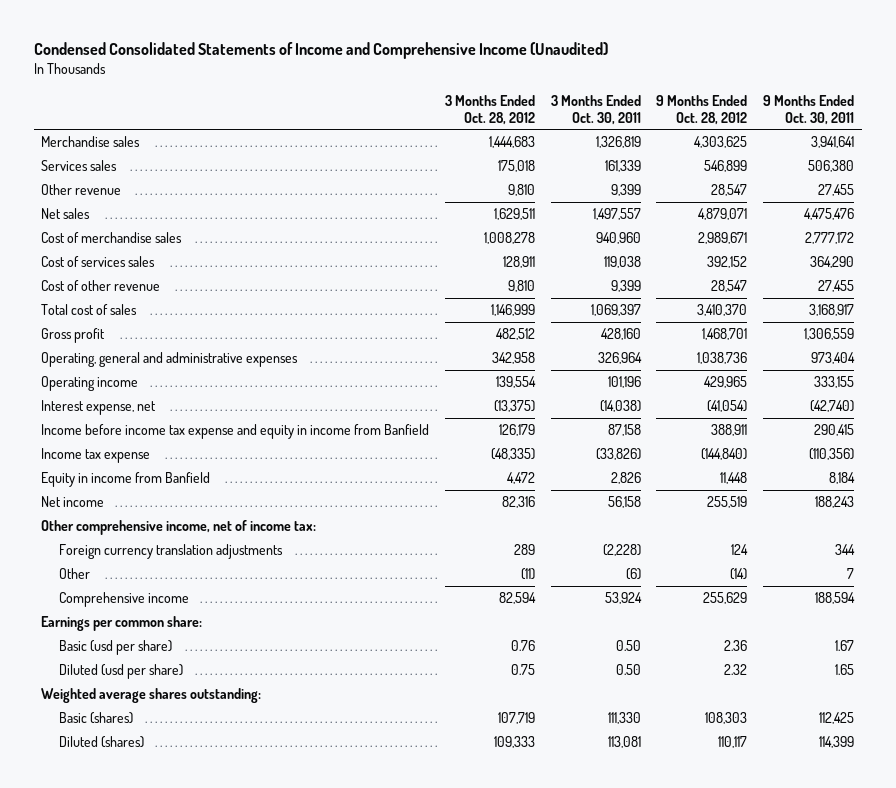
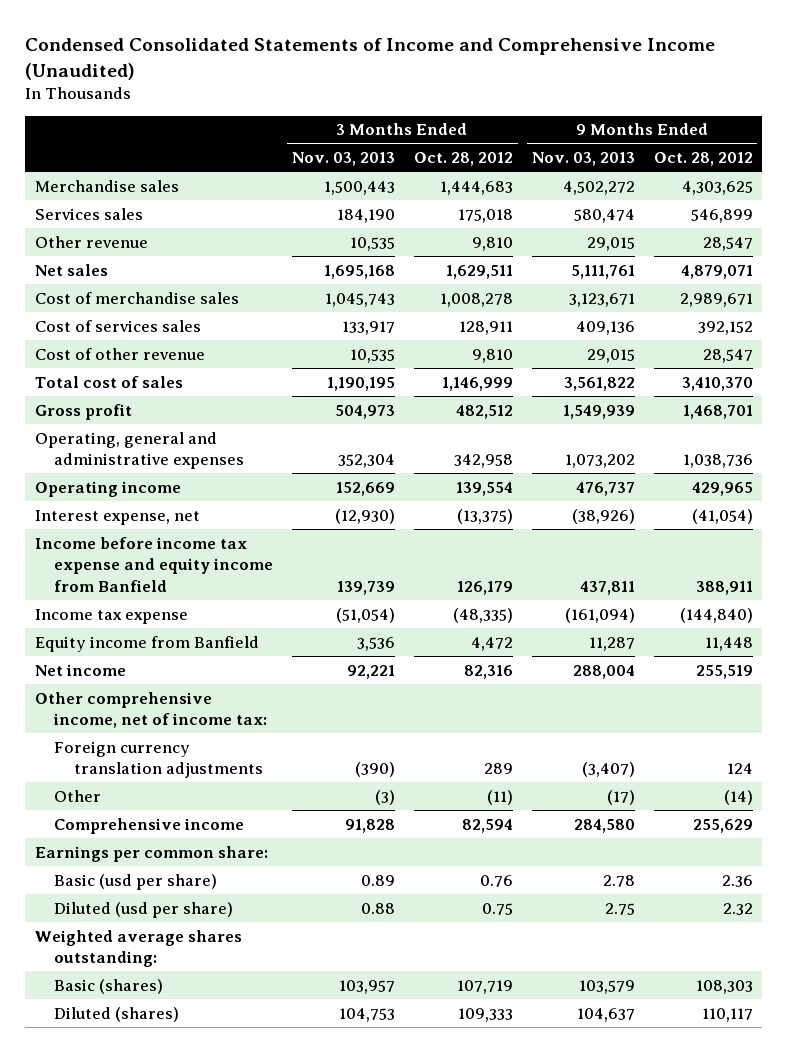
[550,94,641,125] 3 Months Ended Oct. 30, 2011 -> none
[763,94,855,125] 9 Months Ended Oct. 30, 2011 -> none
none -> [292,152,396,167] Nov. 03, 2013
none -> [531,152,635,167] Nov. 03, 2013
[41,424,430,440] Income before income tax expense and equity in income from Banfield -> [34,536,274,592] Income before income tax expense and equity income from Banfield
[41,472,211,488] Equity in income from Banfield -> [34,635,259,652] Equity income from Banfield

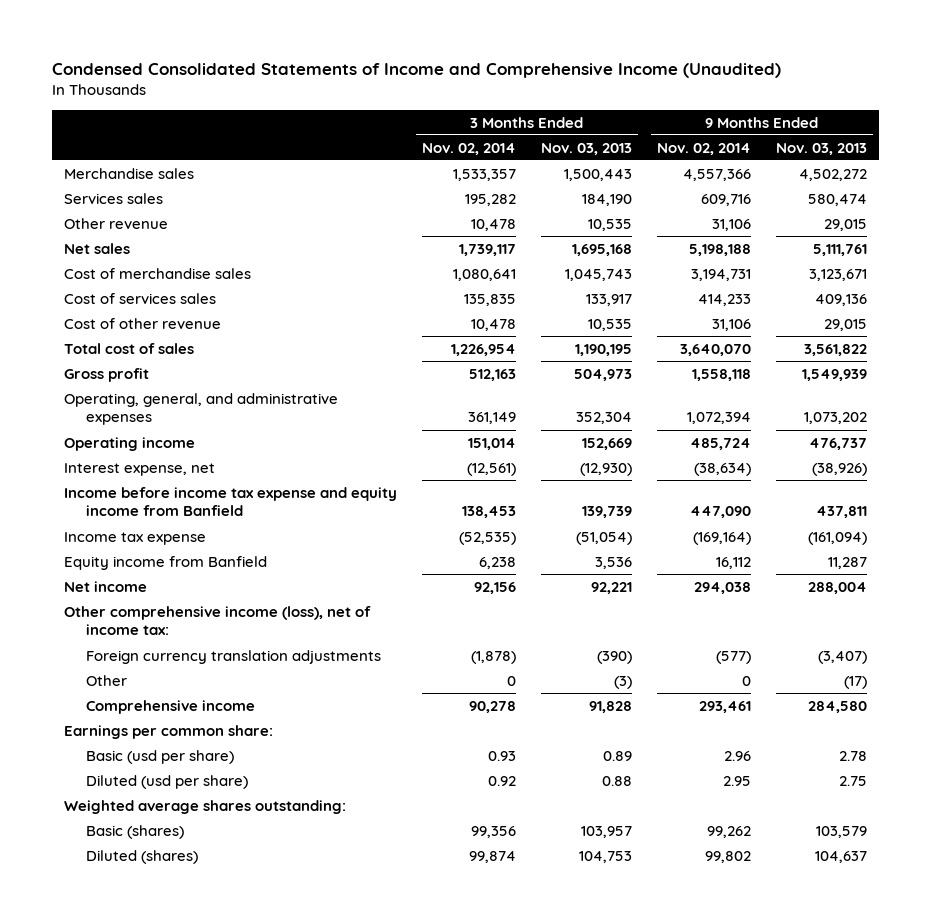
[413,152,513,167] Oct. 28, 2012 -> none
[653,152,753,167] Oct. 28, 2012 -> none
none -> [422,142,517,155] Nov. 02, 2014
none -> [656,142,751,155] Nov. 02, 2014
[34,431,245,470] Operating, general and administrative expenses -> [64,392,339,426] Operating, general, and administrative expenses
[34,691,268,729] Other comprehensive income, net of income tax: -> [64,605,372,636] Other comprehensive income (loss), net of income tax:

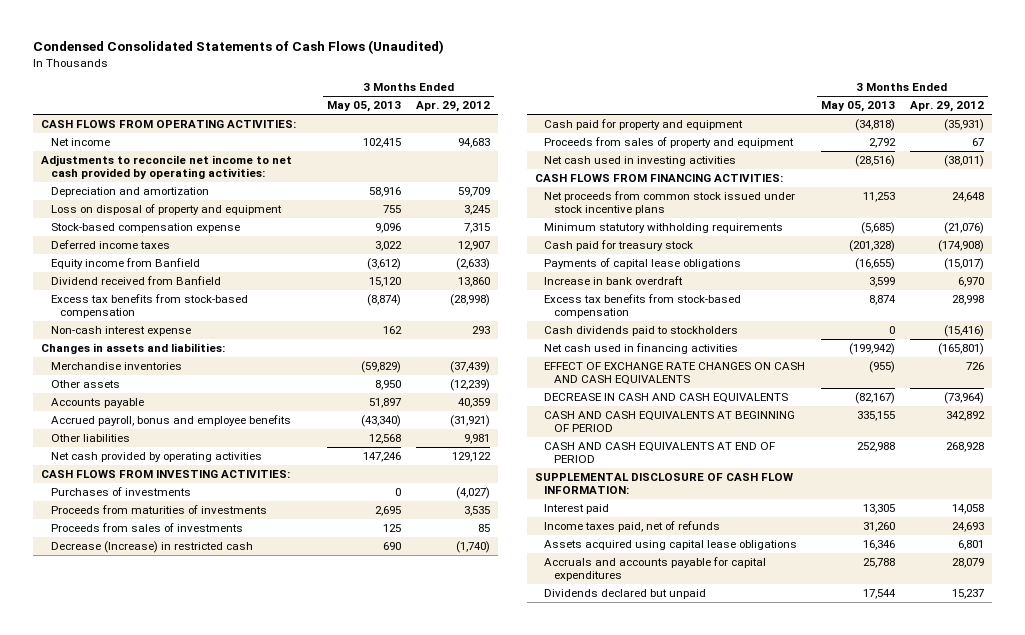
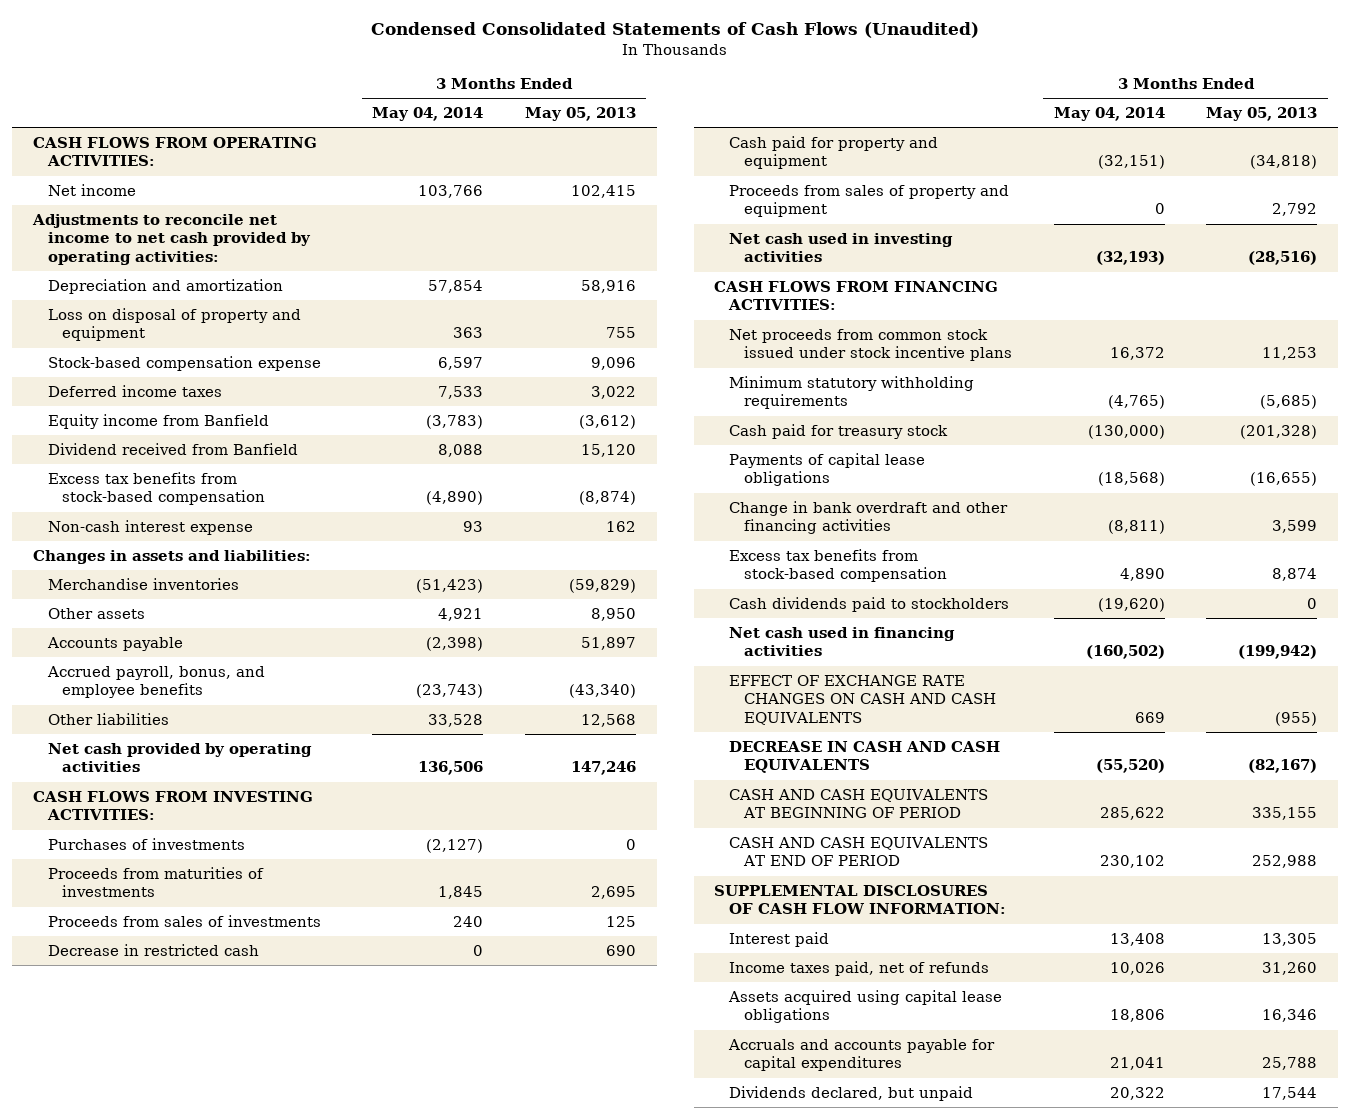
[416,101,491,113] Apr. 29, 2012 -> none
none -> [372,107,484,122] May 04, 2014
[50,415,291,427] Accrued payroll, bonus and employee benefits -> [46,665,265,699] Accrued payroll, bonus, and employee benefits
[50,541,253,554] Decrease (Increase) in restricted cash -> [47,943,259,956] Decrease in restricted cash
[544,276,684,286] Increase in bank overdraft -> [729,500,1009,535] Change in bank overdraft and other financing activities
[534,473,793,495] SUPPLEMENTAL DISCLOSURE OF CASH FLOW INFORMATION: -> [714,884,1007,915] SUPPLEMENTAL DISCLOSURES OF CASH FLOW INFORMATION:
[544,589,707,600] Dividends declared but unpaid -> [729,1085,974,1101] Dividends declared, but unpaid

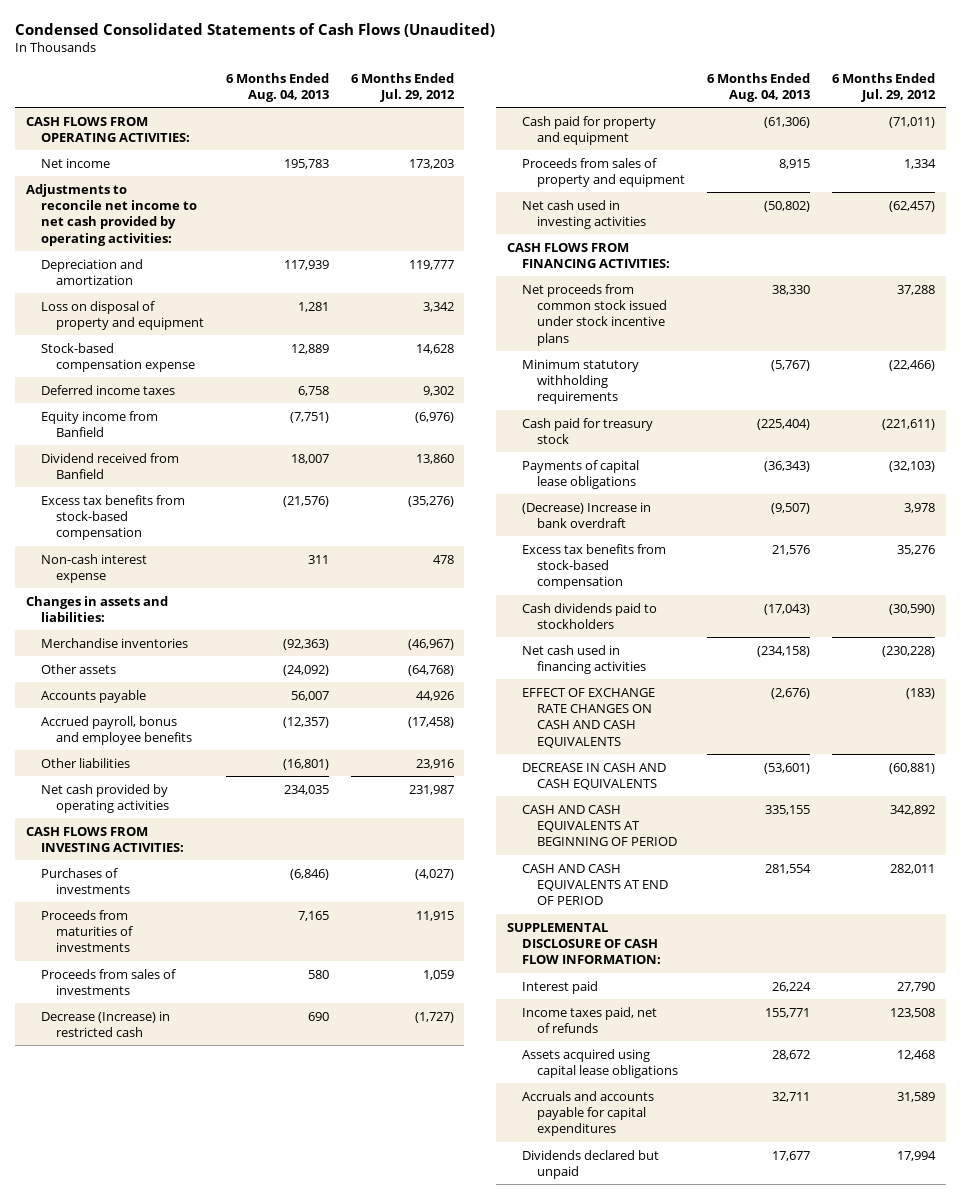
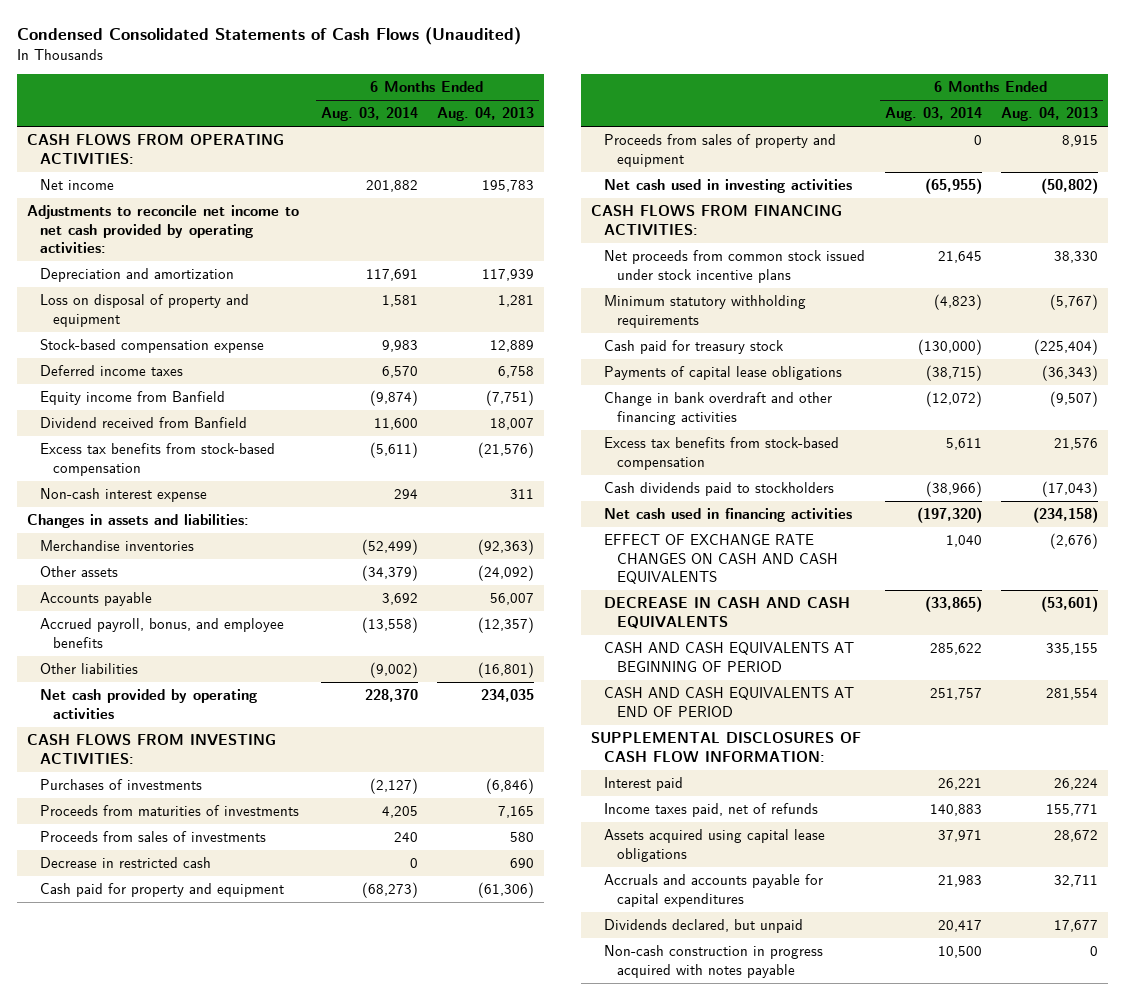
[350,72,455,102] 6 Months Ended Jul. 29, 2012 -> none
none -> [320,107,418,122] Aug. 03, 2014
[40,715,192,745] Accrued payroll, bonus and employee benefits -> [39,618,284,648] Accrued payroll, bonus, and employee benefits
[40,1010,170,1037] Decrease (Increase) in restricted cash -> [39,857,211,869] Decrease in restricted cash
[522,501,652,528] (Decrease) Increase in bank overdraft -> [603,392,832,425] Change in bank overdraft and other financing activities
[507,922,662,965] SUPPLEMENTAL DISCLOSURE OF CASH FLOW INFORMATION: -> [590,732,861,762] SUPPLEMENTAL DISCLOSURES OF CASH FLOW INFORMATION:
[522,1149,660,1179] Dividends declared but unpaid -> [603,919,803,934] Dividends declared, but unpaid
none -> [603,945,823,978] Non-cash construction in progress acquired with notes payable

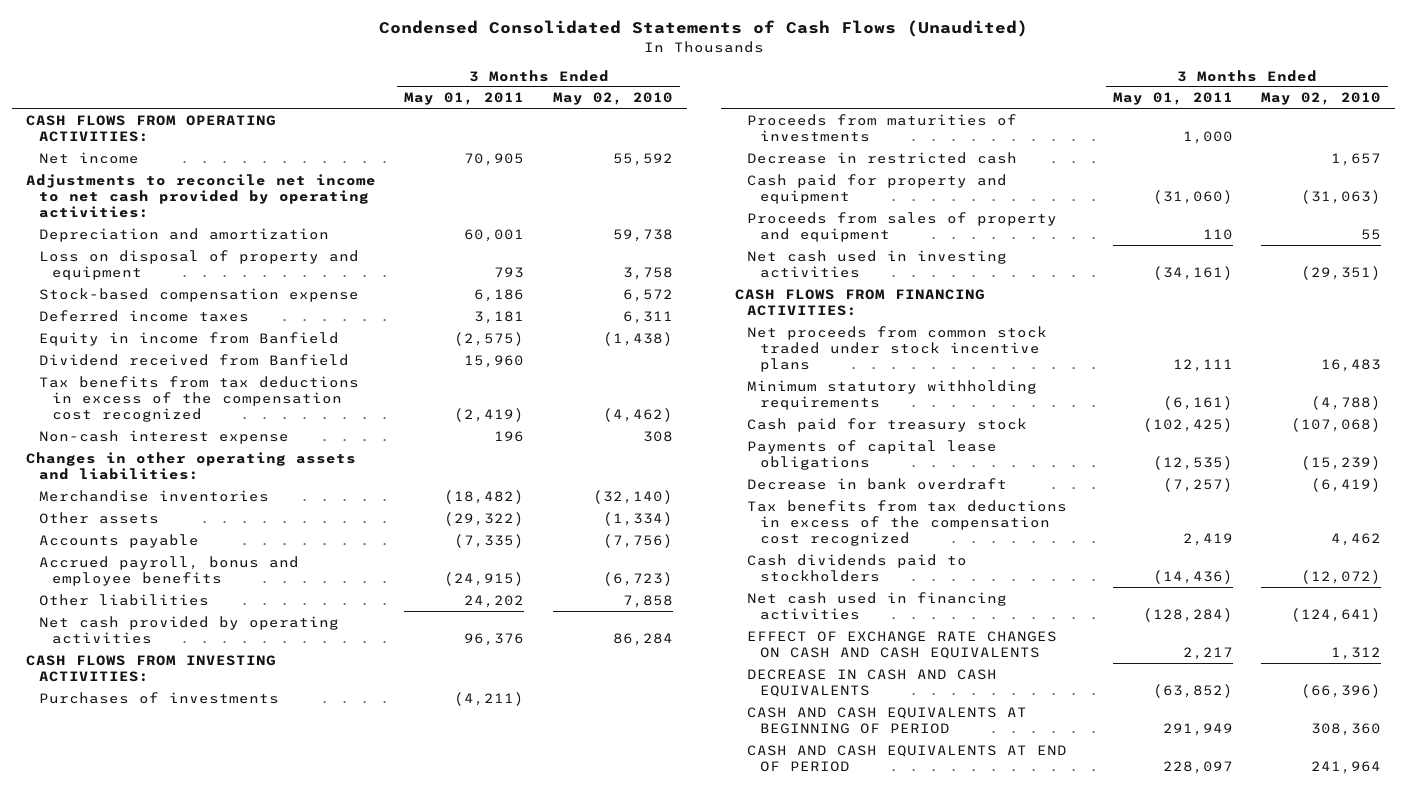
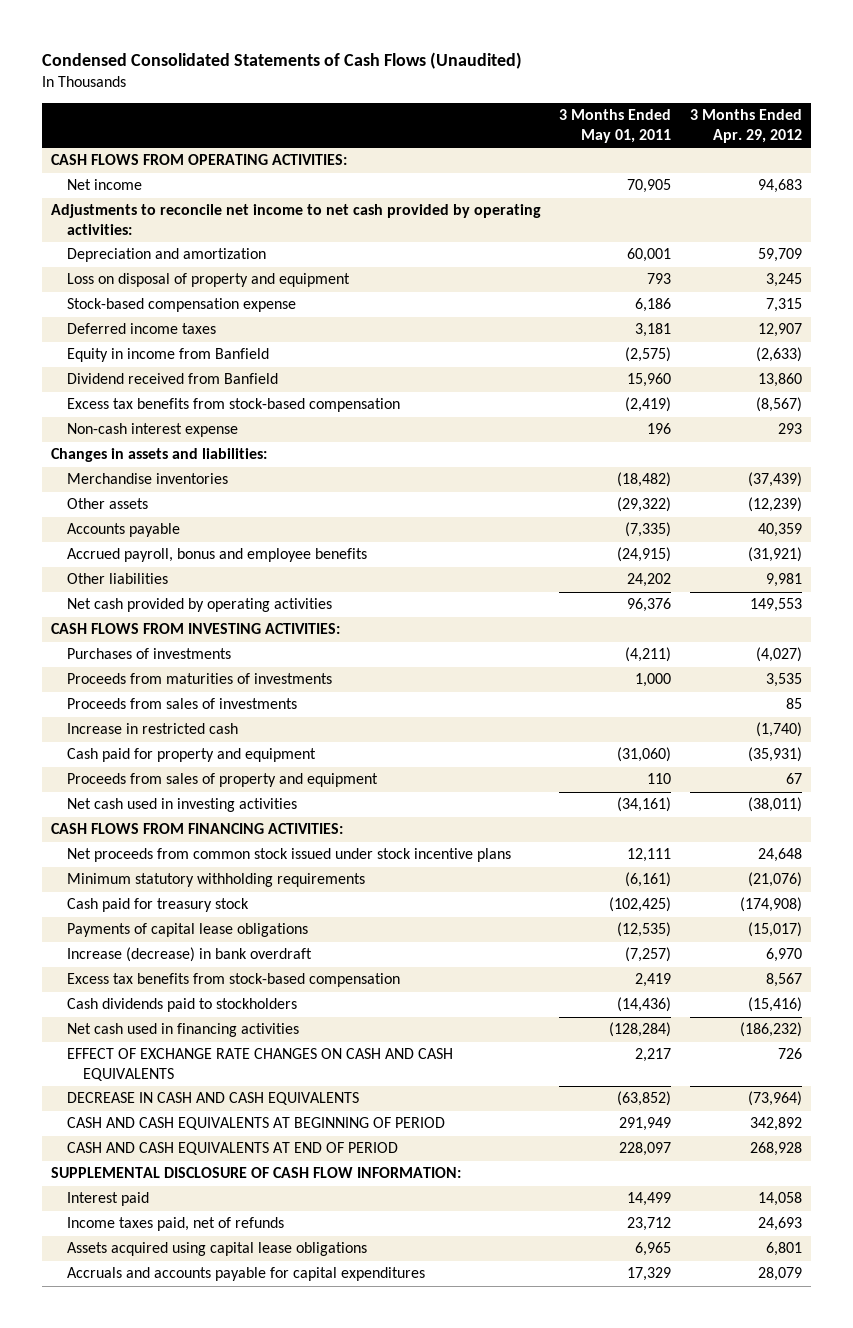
[552,92,673,106] May 02, 2010 -> none
none -> [689,109,802,144] 3 Months Ended Apr. 29, 2012
[38,375,359,423] Tax benefits from tax deductions in excess of the compensation cost recognized -> [66,398,400,413] Excess tax benefits from stock-based compensation
[26,451,357,480] Changes in other operating assets and liabilities: -> [51,448,268,463] Changes in assets and liabilities:
none -> [66,698,297,710] Proceeds from sales of investments
[747,151,1018,164] Decrease in restricted cash -> [66,723,238,735] Increase in restricted cash
[747,325,1048,373] Net proceeds from common stock traded under stock incentive plans -> [66,848,511,863] Net proceeds from common stock issued under stock incentive plans
[747,477,1008,490] Decrease in bank overdraft -> [66,947,312,963] Increase (decrease) in bank overdraft
[747,499,1068,547] Tax benefits from tax deductions in excess of the compensation cost recognized -> [66,973,400,988] Excess tax benefits from stock-based compensation
none -> [51,1167,462,1179] SUPPLEMENTAL DISCLOSURE OF CASH FLOW INFORMATION:
none -> [66,1192,149,1207] Interest paid
none -> [66,1217,284,1232] Income taxes paid, net of refunds
none -> [66,1242,367,1257] Assets acquired using capital lease obligations
none -> [66,1267,425,1282] Accruals and accounts payable for capital expenditures

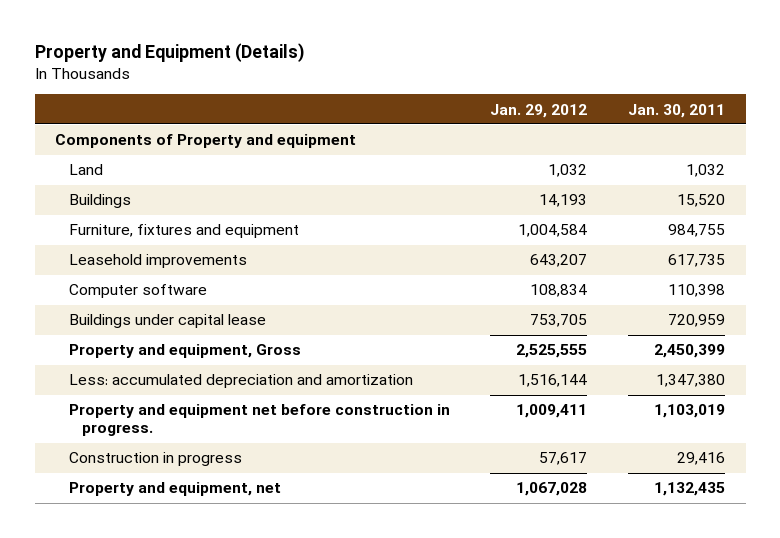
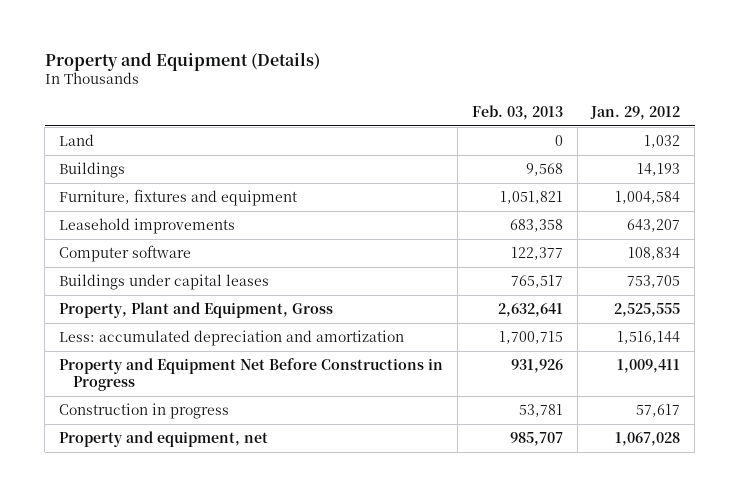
[628,103,726,118] Jan. 30, 2011 -> none
none -> [471,105,563,121] Feb. 03, 2013
[55,134,357,149] Components of Property and equipment -> none
[68,314,266,329] Buildings under capital lease -> [58,273,269,290] Buildings under capital leases
[68,344,301,359] Property and equipment, Gross -> [58,301,333,318] Property, Plant and Equipment, Gross
[68,404,450,437] Property and equipment net before construction in progress. -> [58,357,443,391] Property and Equipment Net Before Constructions in Progress

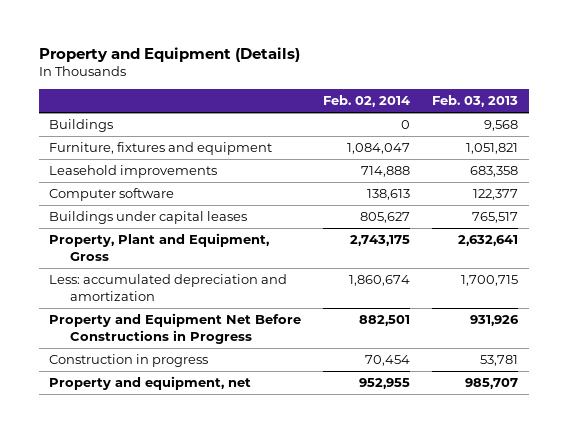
[590,106,681,121] Jan. 29, 2012 -> none
none -> [323,95,411,108] Feb. 02, 2014
[58,133,94,146] Land -> none

